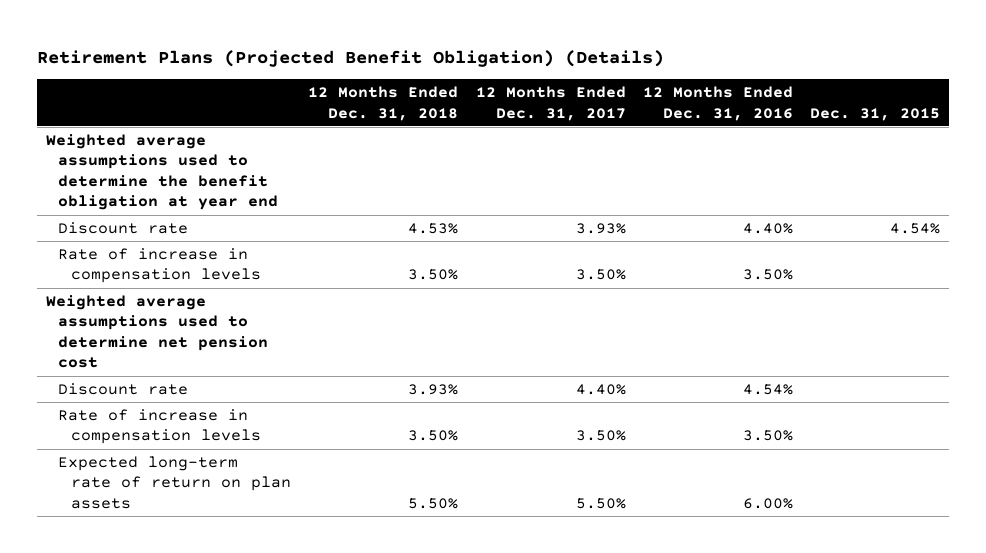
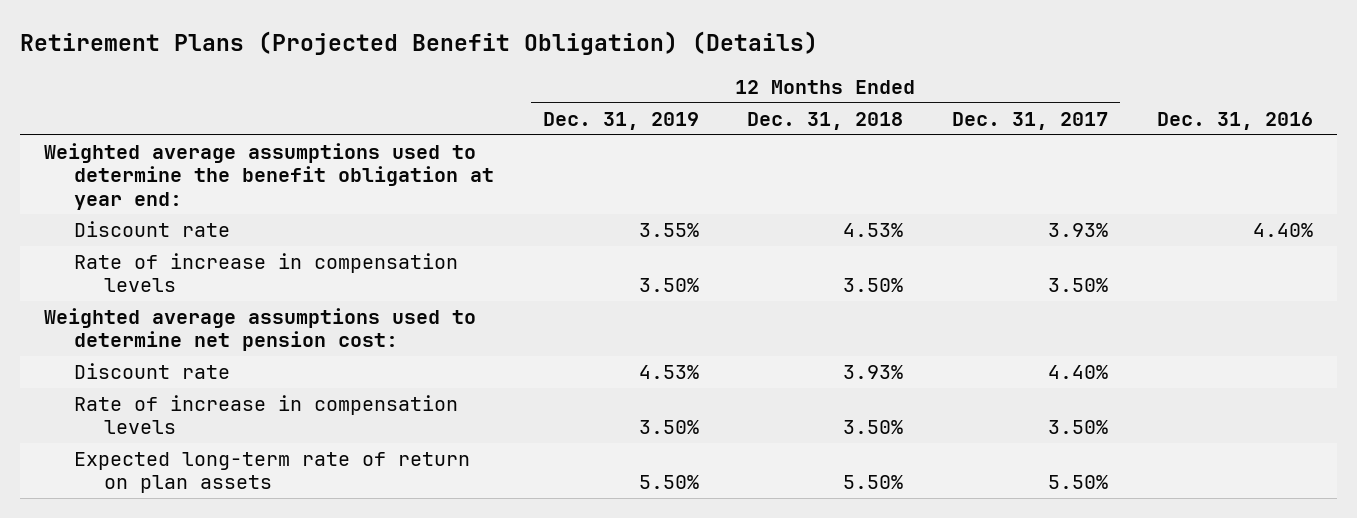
[642,86,793,121] 12 Months Ended Dec. 31, 2016 -> none
[810,107,941,121] Dec. 31, 2015 -> none
none -> [542,111,699,130] Dec. 31, 2019
none -> [1156,111,1313,130] Dec. 31, 2016
[45,133,279,211] Weighted average assumptions used to determine the benefit obligation at year end -> [43,143,495,210] Weighted average assumptions used to determine the benefit obligation at year end:
[45,294,269,369] Weighted average assumptions used to determine net pension cost -> [43,308,476,352] Weighted average assumptions used to determine net pension cost:

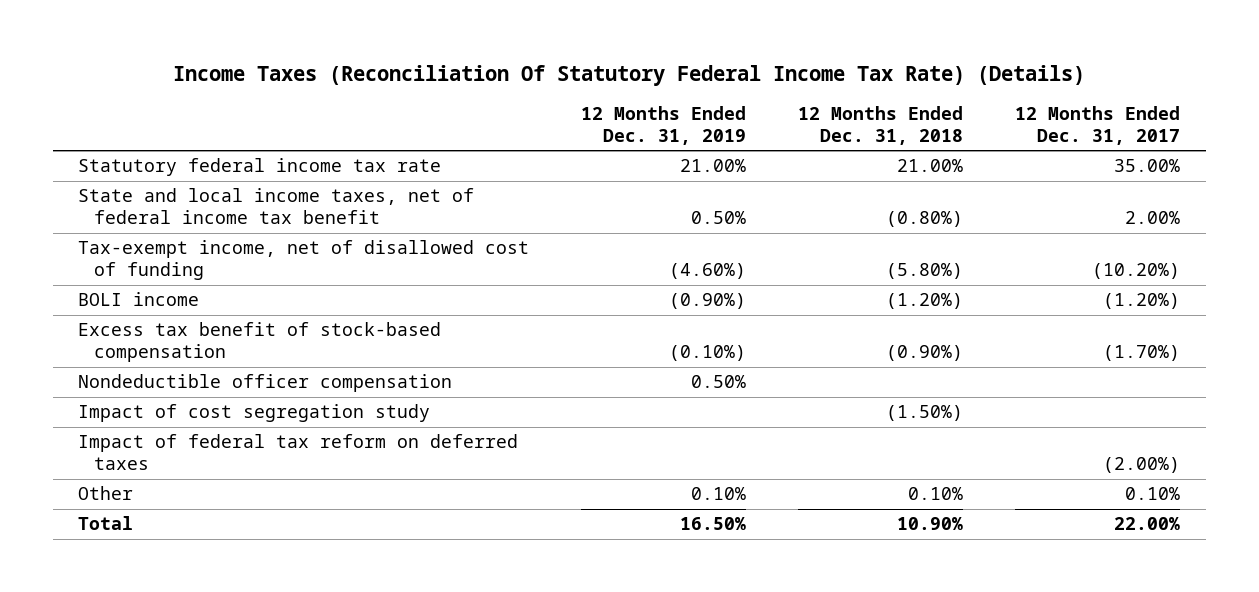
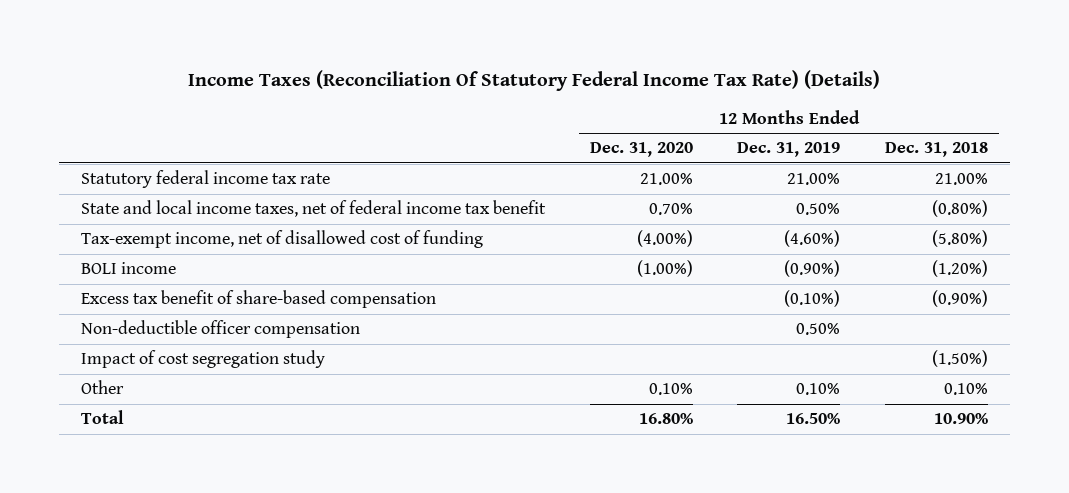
[1015,105,1181,145] 12 Months Ended Dec. 31, 2017 -> none
none -> [589,142,693,158] Dec. 31, 2020
[78,374,453,393] Nondeductible officer compensation -> none
[78,322,442,363] Excess tax benefit of stock-based compensation -> [81,290,437,309] Excess tax benefit of share-based compensation
none -> [81,320,361,339] Non-deductible officer compensation
[78,434,519,471] Impact of federal tax reform on deferred taxes -> none

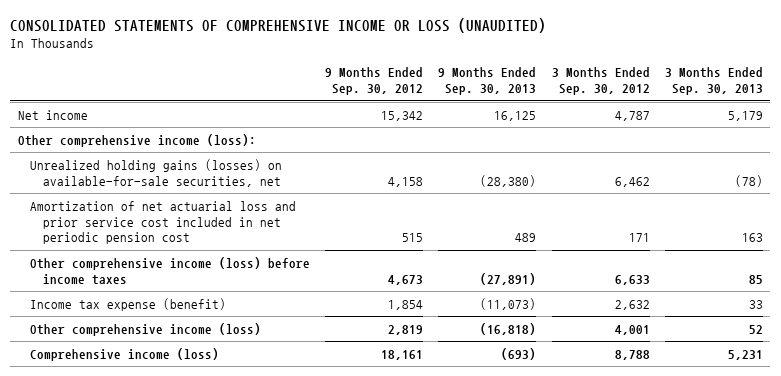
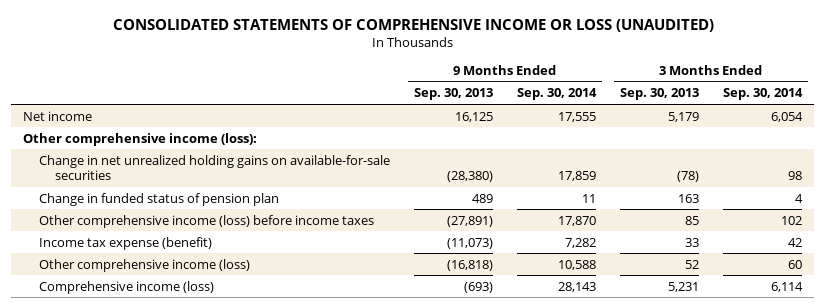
[325,67,424,96] 9 Months Ended Sep. 30, 2012 -> none
[551,67,650,96] 3 Months Ended Sep. 30, 2012 -> none
none -> [517,88,598,101] Sep. 30, 2014
none -> [723,88,804,101] Sep. 30, 2014
[30,158,283,187] Unrealized holding gains (losses) on available-for-sale securities, net -> [39,154,391,181] Change in net unrealized holding gains on available-for-sale securities
[30,200,297,245] Amortization of net actuarial loss and prior service cost included in net periodic pension cost -> [39,192,280,206] Change in funded status of pension plan

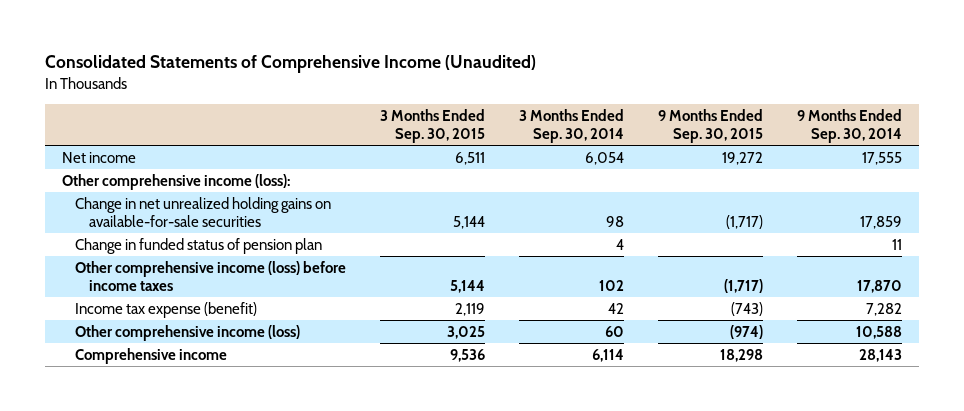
[112,19,714,33] CONSOLIDATED STATEMENTS OF COMPREHENSIVE INCOME OR LOSS (UNAUDITED) -> [44,55,536,74] Consolidated Statements of Comprehensive Income (Unaudited)
[414,88,494,101] Sep. 30, 2013 -> none
[620,88,700,101] Sep. 30, 2013 -> none
none -> [380,108,486,143] 3 Months Ended Sep. 30, 2015
none -> [658,108,764,143] 9 Months Ended Sep. 30, 2015
[39,280,215,294] Comprehensive income (loss) -> [75,347,228,364] Comprehensive income

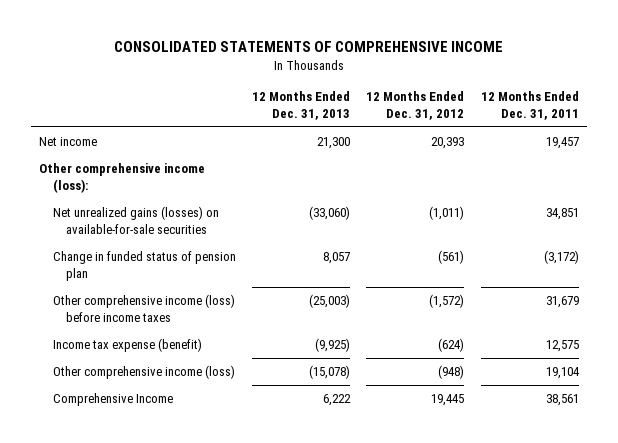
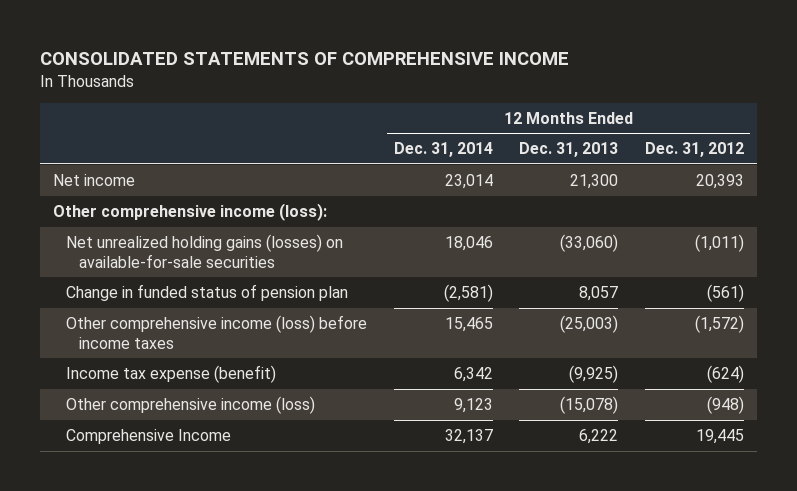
[480,91,579,120] 12 Months Ended Dec. 31, 2011 -> none
none -> [393,142,493,158] Dec. 31, 2014
[52,206,219,235] Net unrealized gains (losses) on available-for-sale securities -> [66,234,344,268] Net unrealized holding gains (losses) on available-for-sale securities

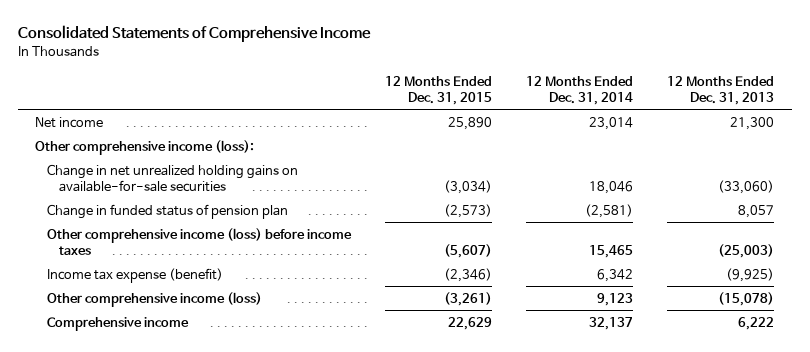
[39,51,569,65] CONSOLIDATED STATEMENTS OF COMPREHENSIVE INCOME -> [17,25,371,43] Consolidated Statements of Comprehensive Income
[644,142,744,158] Dec. 31, 2012 -> none
none -> [385,76,493,105] 12 Months Ended Dec. 31, 2015
[66,234,344,268] Net unrealized holding gains (losses) on available-for-sale securities -> [46,163,298,192] Change in net unrealized holding gains on available-for-sale securities
[66,429,232,445] Comprehensive Income -> [46,316,189,331] Comprehensive income

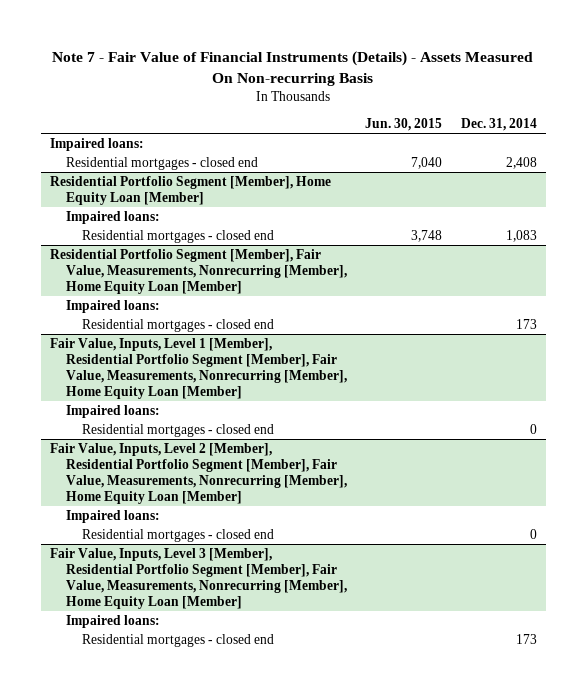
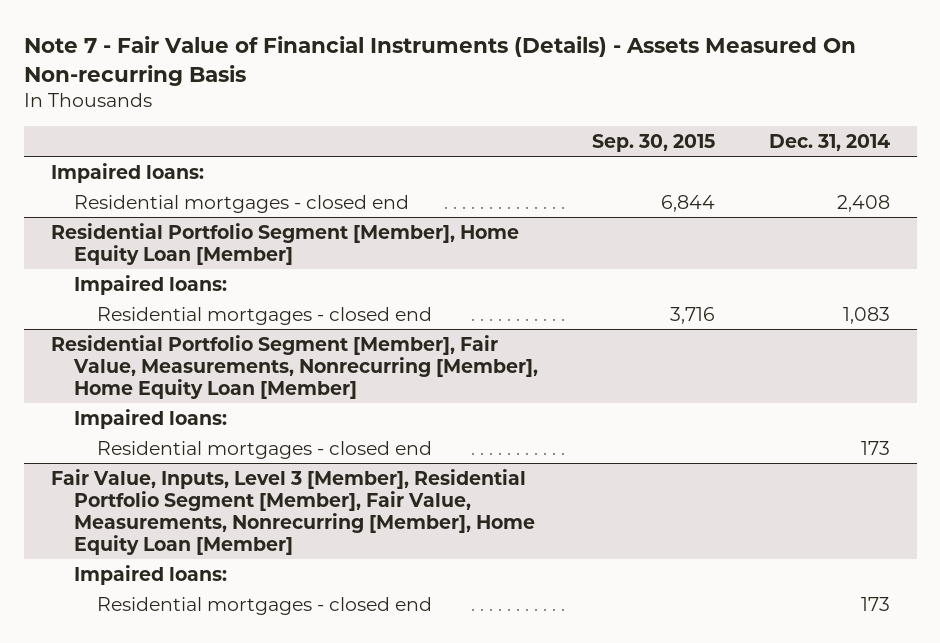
[365,118,443,132] Jun. 30, 2015 -> none
none -> [591,133,715,152] Sep. 30, 2015
[50,338,347,400] Fair Value, Inputs, Level 1 [Member], Residential Portfolio Segment [Member], Fair Value, Measurements, Nonrecurring [Member], Home Equity Loan [Member] -> none
[65,405,160,419] Impaired loans: -> none
[81,424,274,438] Residential mortgages - closed end -> none
[50,443,347,505] Fair Value, Inputs, Level 2 [Member], Residential Portfolio Segment [Member], Fair Value, Measurements, Nonrecurring [Member], Home Equity Loan [Member] -> none
[65,510,160,524] Impaired loans: -> none
[81,529,274,543] Residential mortgages - closed end -> none

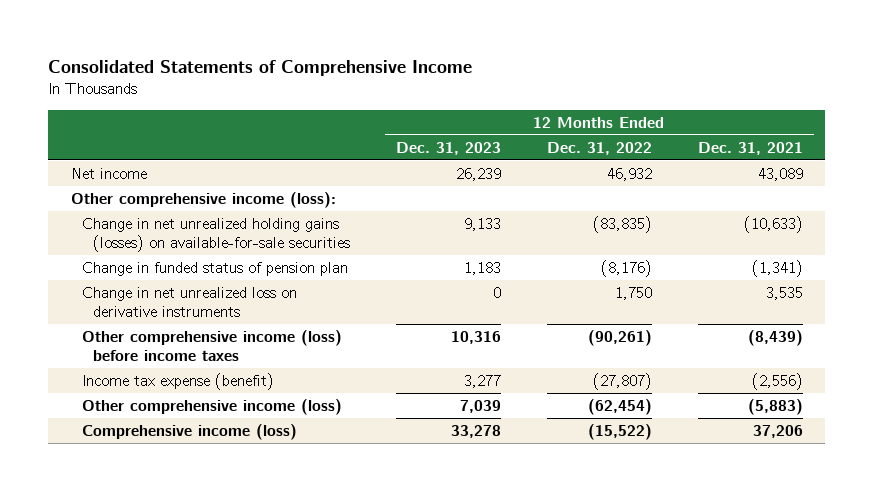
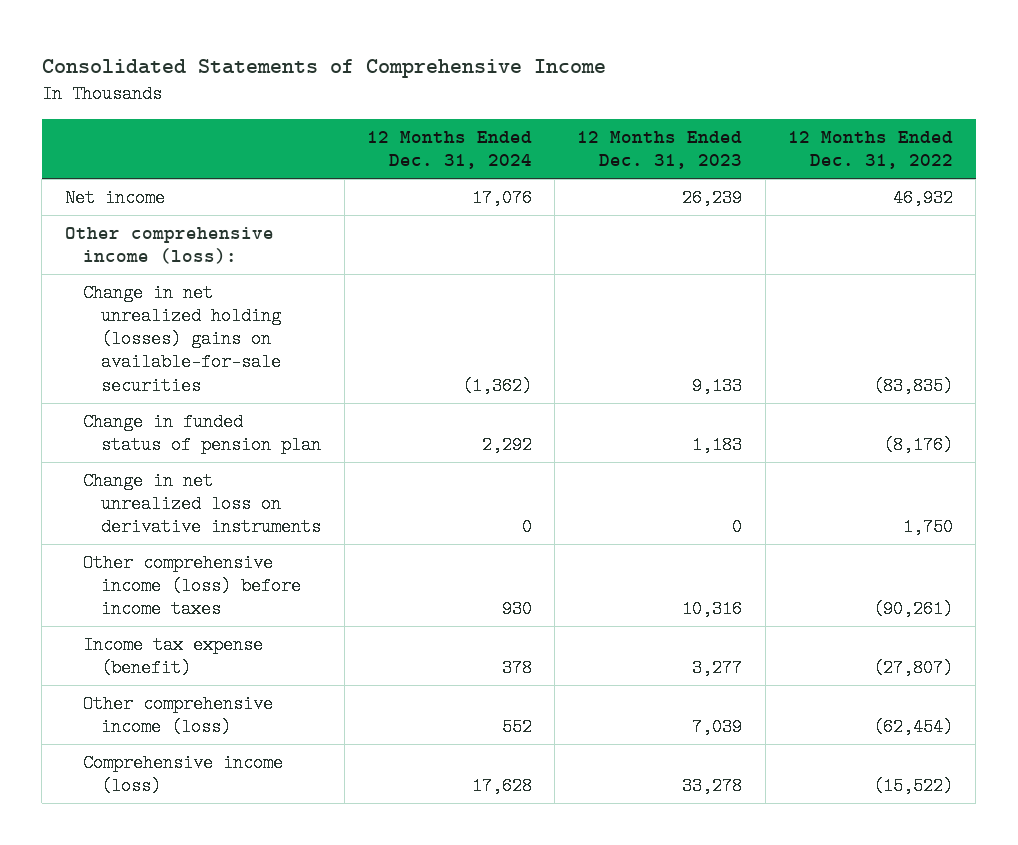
[697,141,803,155] Dec. 31, 2021 -> none
none -> [366,131,532,170] 12 Months Ended Dec. 31, 2024
[82,217,351,253] Change in net unrealized holding gains (losses) on available-for-sale securities -> [83,284,282,395] Change in net unrealized holding (losses) gains on available-for-sale securities

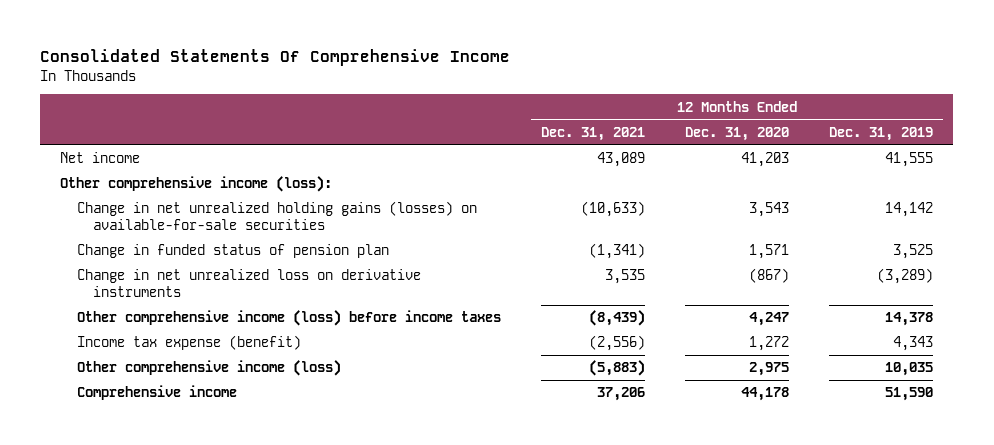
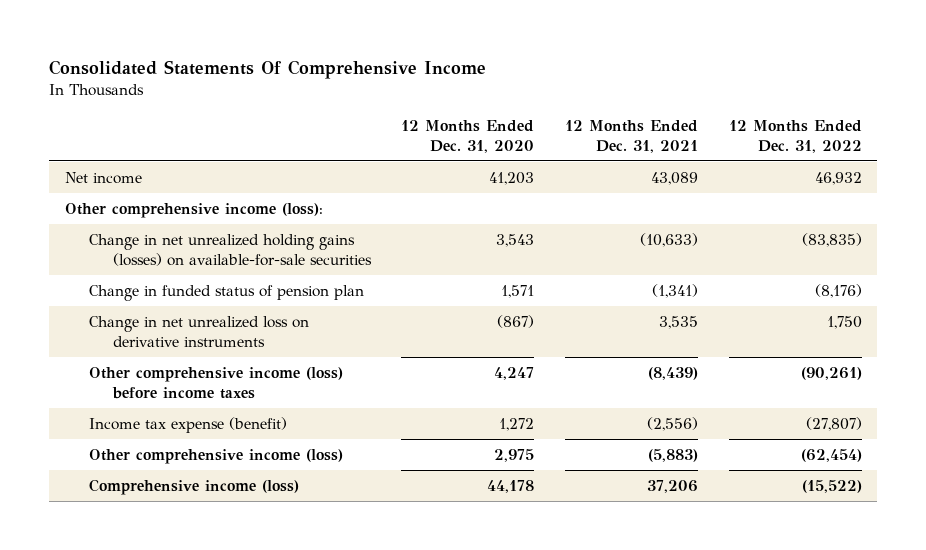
[829,126,934,141] Dec. 31, 2019 -> none
none -> [728,120,862,153] 12 Months Ended Dec. 31, 2022
[76,385,237,401] Comprehensive income -> [88,478,299,495] Comprehensive income (loss)

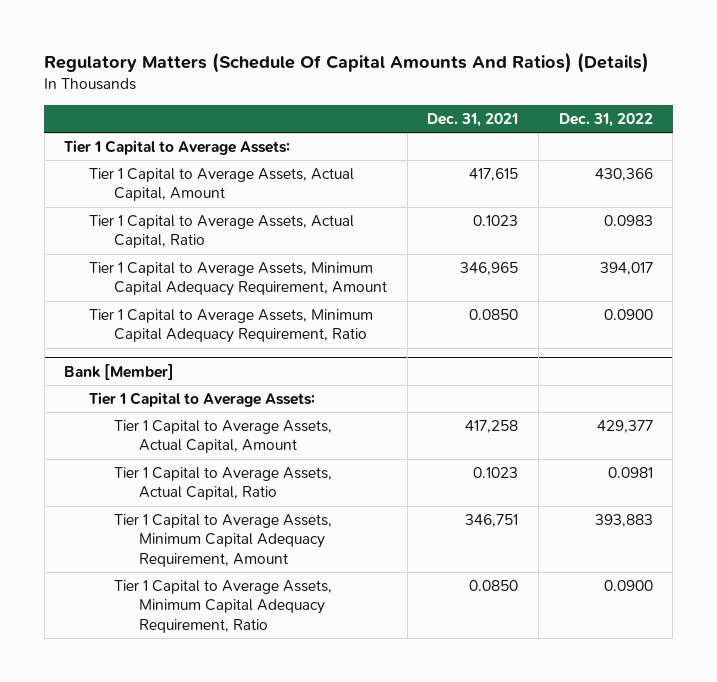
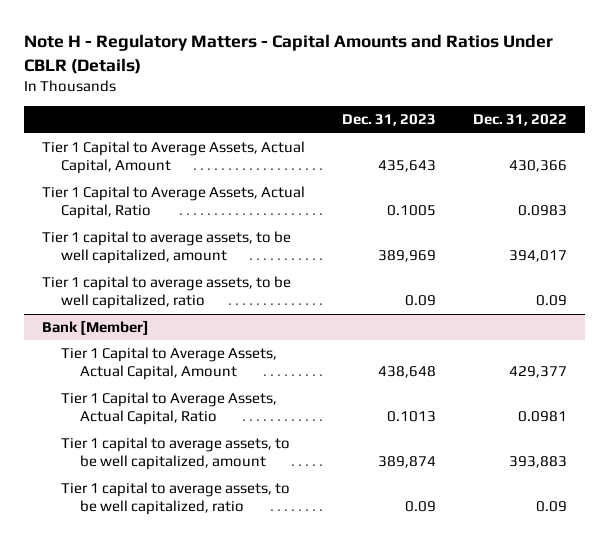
[44,52,650,74] Regulatory Matters (Schedule Of Capital Amounts And Ratios) (Details) -> [23,34,553,74] Note H - Regulatory Matters - Capital Amounts and Ratios Under CBLR (Details)
[427,112,519,127] Dec. 31, 2021 -> none
none -> [341,114,436,127] Dec. 31, 2023
[64,140,291,156] Tier 1 Capital to Average Assets: -> none
[89,262,388,297] Tier 1 Capital to Average Assets, Minimum Capital Adequacy Requirement, Amount -> [42,231,292,265] Tier 1 capital to average assets, to be well capitalized, amount
[89,309,374,344] Tier 1 Capital to Average Assets, Minimum Capital Adequacy Requirement, Ratio -> [42,276,292,310] Tier 1 capital to average assets, to be well capitalized, ratio
[603,309,653,321] 0.0900 -> [535,295,567,307] 0.09
[89,392,316,408] Tier 1 Capital to Average Assets: -> none
[114,514,333,567] Tier 1 Capital to Average Assets, Minimum Capital Adequacy Requirement, Amount -> [61,437,291,471] Tier 1 capital to average assets, to be well capitalized, amount
[114,580,333,633] Tier 1 Capital to Average Assets, Minimum Capital Adequacy Requirement, Ratio -> [61,482,291,516] Tier 1 capital to average assets, to be well capitalized, ratio
[603,580,653,592] 0.0900 -> [535,501,567,513] 0.09

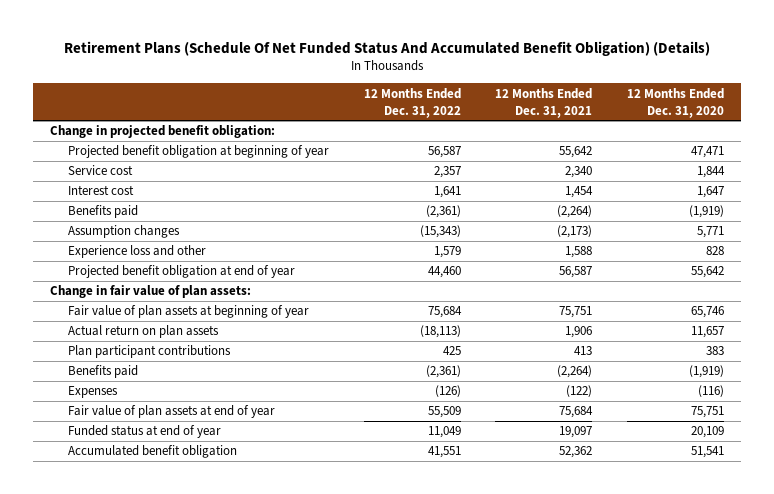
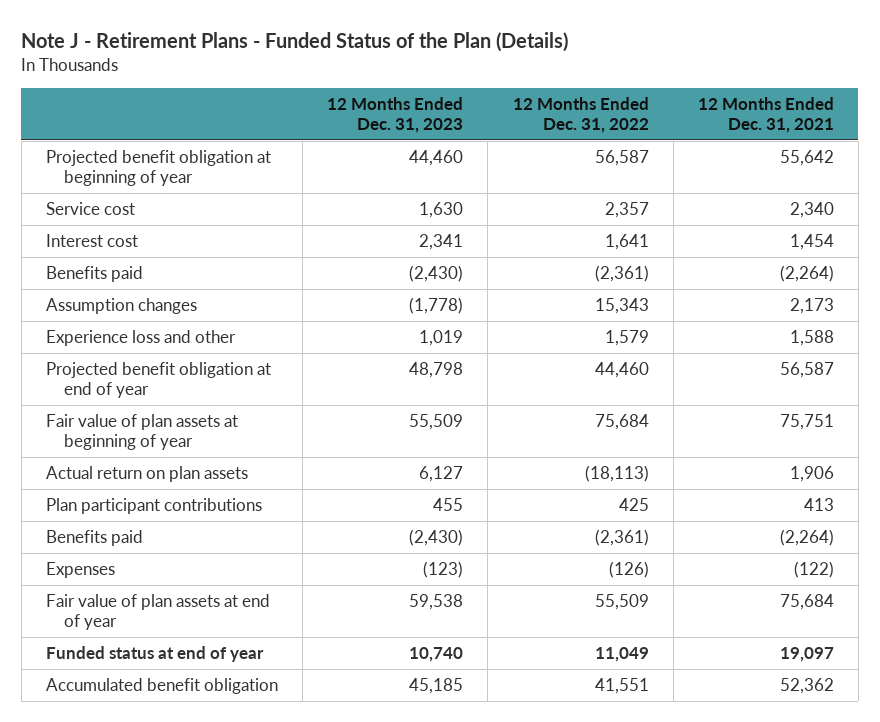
[63,40,710,56] Retirement Plans (Schedule Of Net Funded Status And Accumulated Benefit Obligation) (Details) -> [21,32,569,53] Note J - Retirement Plans - Funded Status of the Plan (Details)
[626,87,724,118] 12 Months Ended Dec. 31, 2020 -> none
none -> [327,97,464,134] 12 Months Ended Dec. 31, 2023
[49,125,275,139] Change in projected benefit obligation: -> none
[419,225,461,239] (15,343) -> [594,298,649,315] 15,343
[557,225,593,239] (2,173) -> [789,298,834,315] 2,173
[49,285,251,299] Change in fair value of plan assets: -> none

